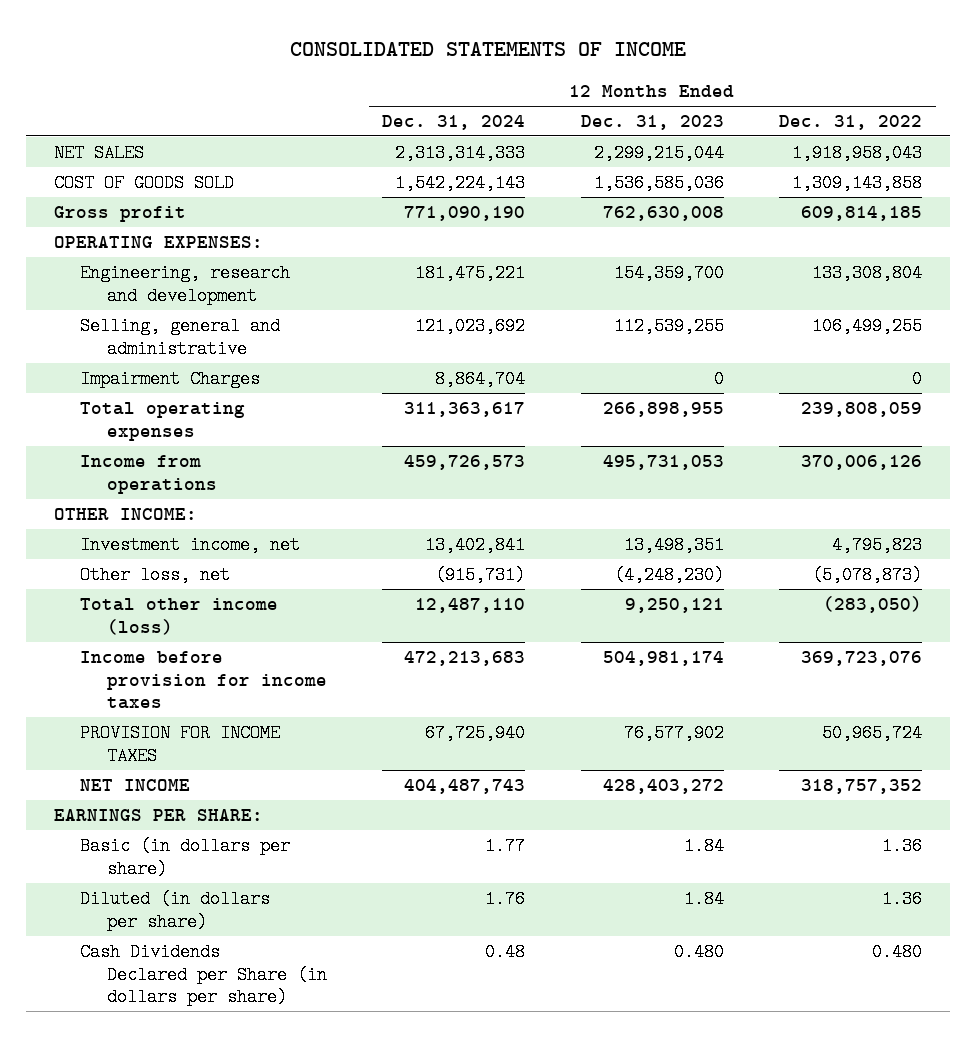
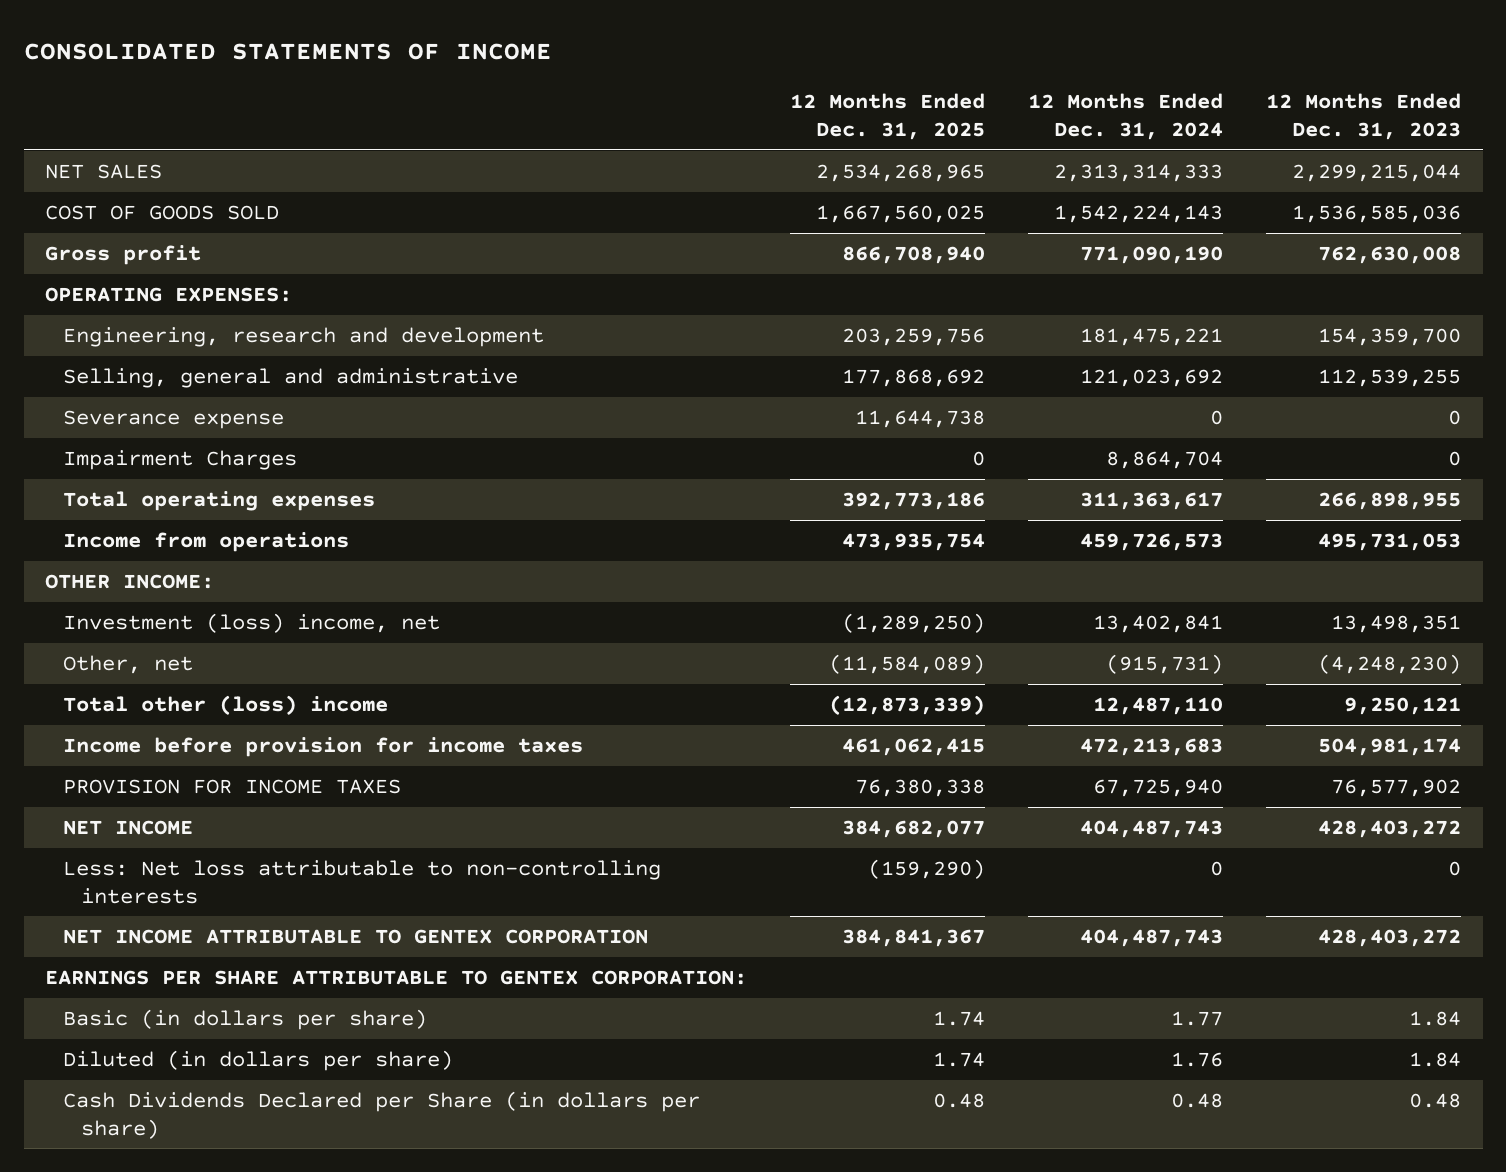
[779,114,923,130] Dec. 31, 2022 -> none
none -> [790,93,986,140] 12 Months Ended Dec. 31, 2025
none -> [63,410,285,430] Severance expense
[80,535,301,554] Investment income, net -> [63,613,441,634] Investment (loss) income, net
[80,565,231,584] Other loss, net -> [63,655,194,675] Other, net
[80,597,279,635] Total other income (loss) -> [63,695,389,716] Total other (loss) income
none -> [63,860,662,904] Less: Net loss attributable to non-controlling interests
none -> [63,929,649,945] NET INCOME ATTRIBUTABLE TO GENTEX CORPORATION
[53,808,263,821] EARNINGS PER SHARE: -> [45,970,748,986] EARNINGS PER SHARE ATTRIBUTABLE TO GENTEX CORPORATION:
[673,942,724,961] 0.480 -> [1409,1093,1462,1109] 0.48

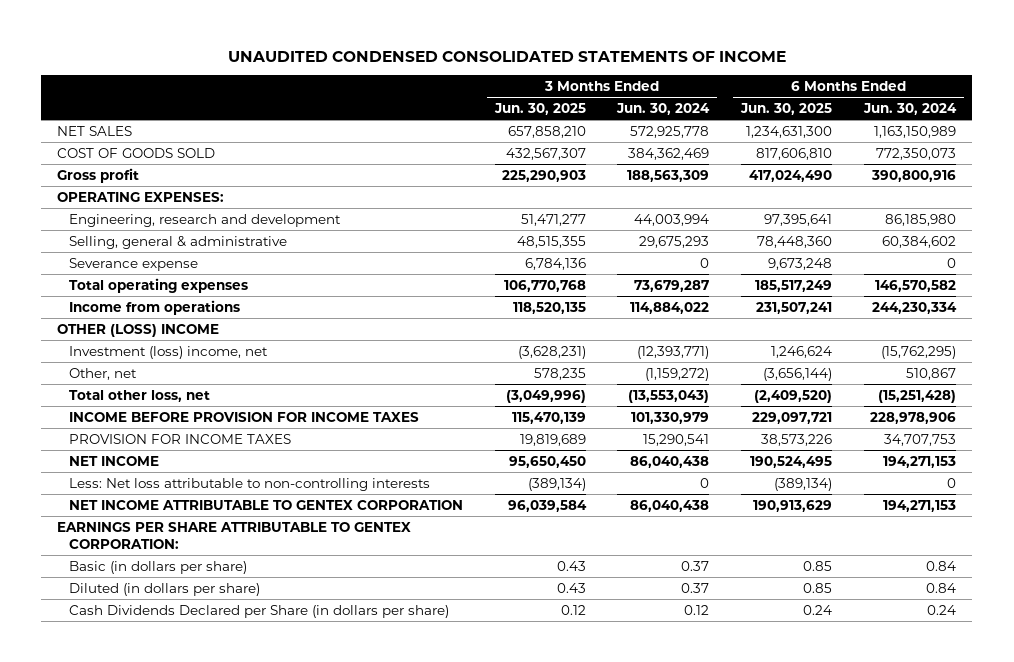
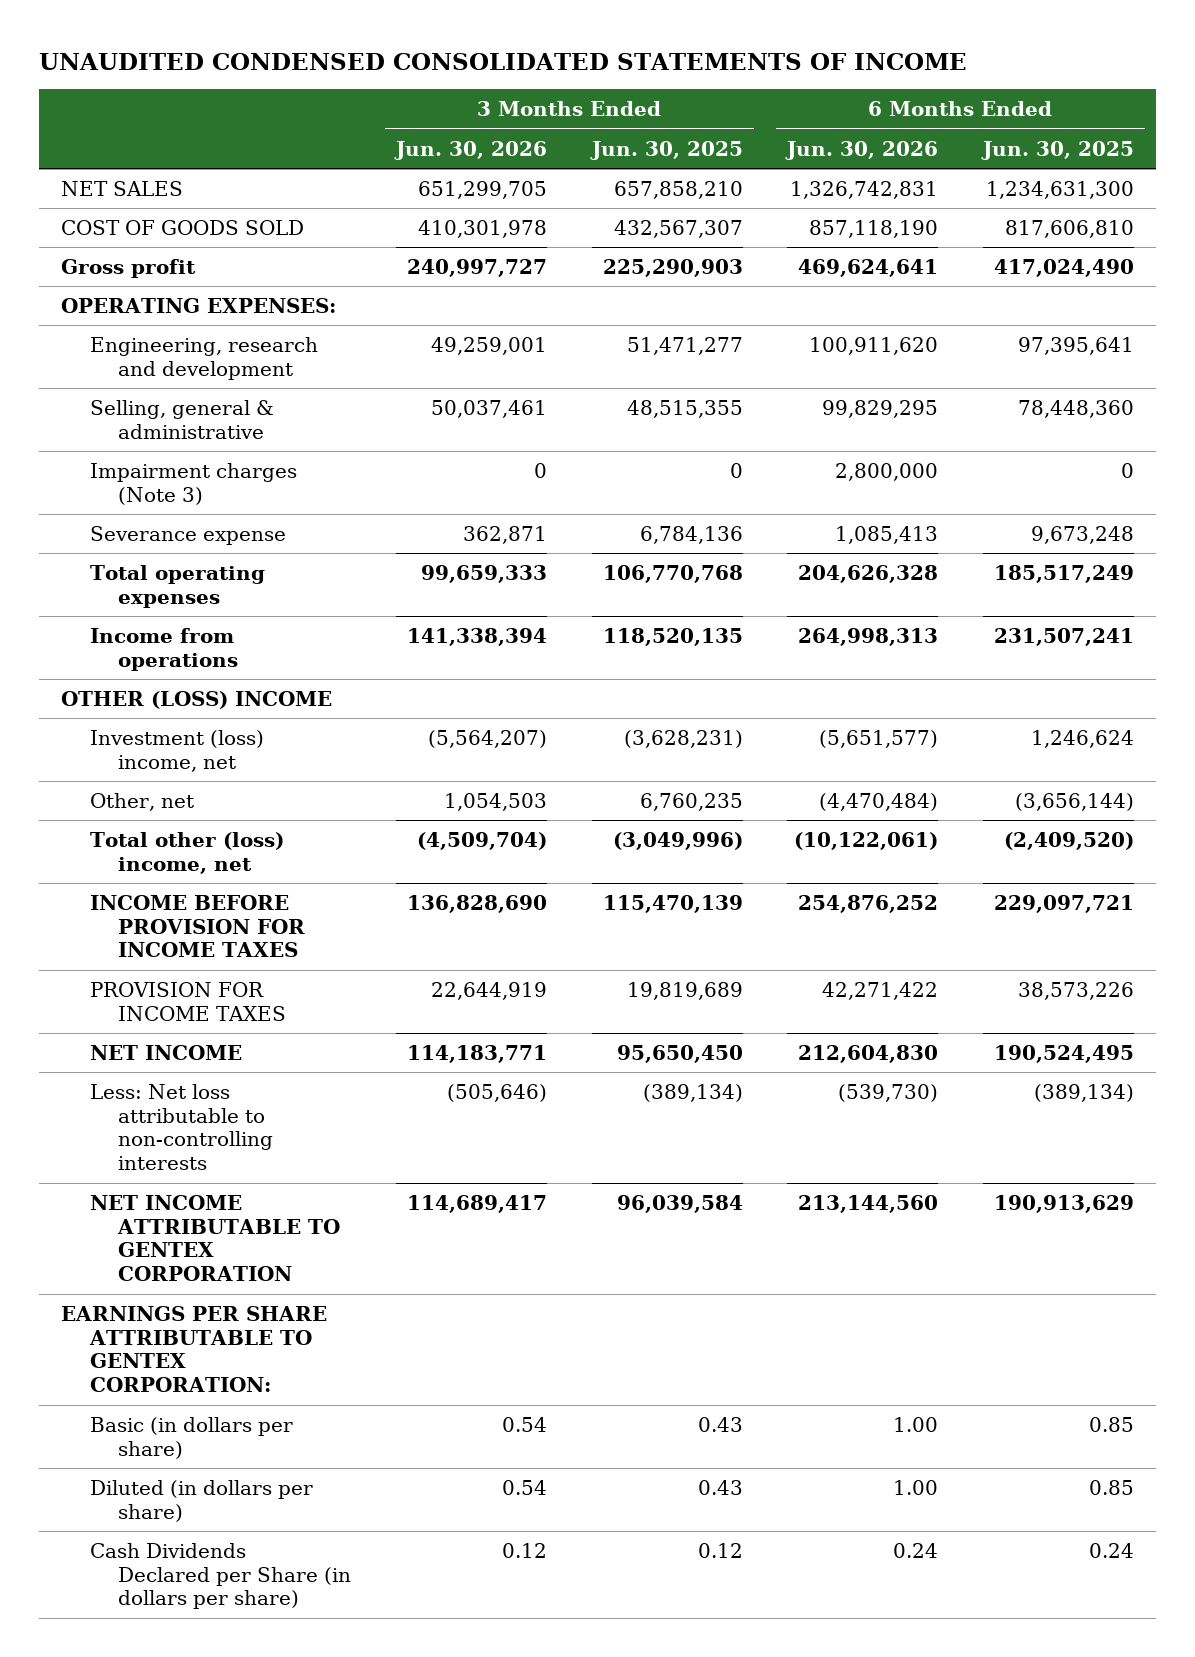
[616,103,711,116] Jun. 30, 2024 -> none
[863,103,958,116] Jun. 30, 2024 -> none
none -> [393,140,547,160] Jun. 30, 2026
none -> [785,140,939,160] Jun. 30, 2026
none -> [89,462,297,505] Impairment charges (Note 3)
[533,367,586,380] 578,235 -> [639,792,743,811] 6,760,235
[68,389,210,402] Total other loss, net -> [89,831,284,874] Total other (loss) income, net

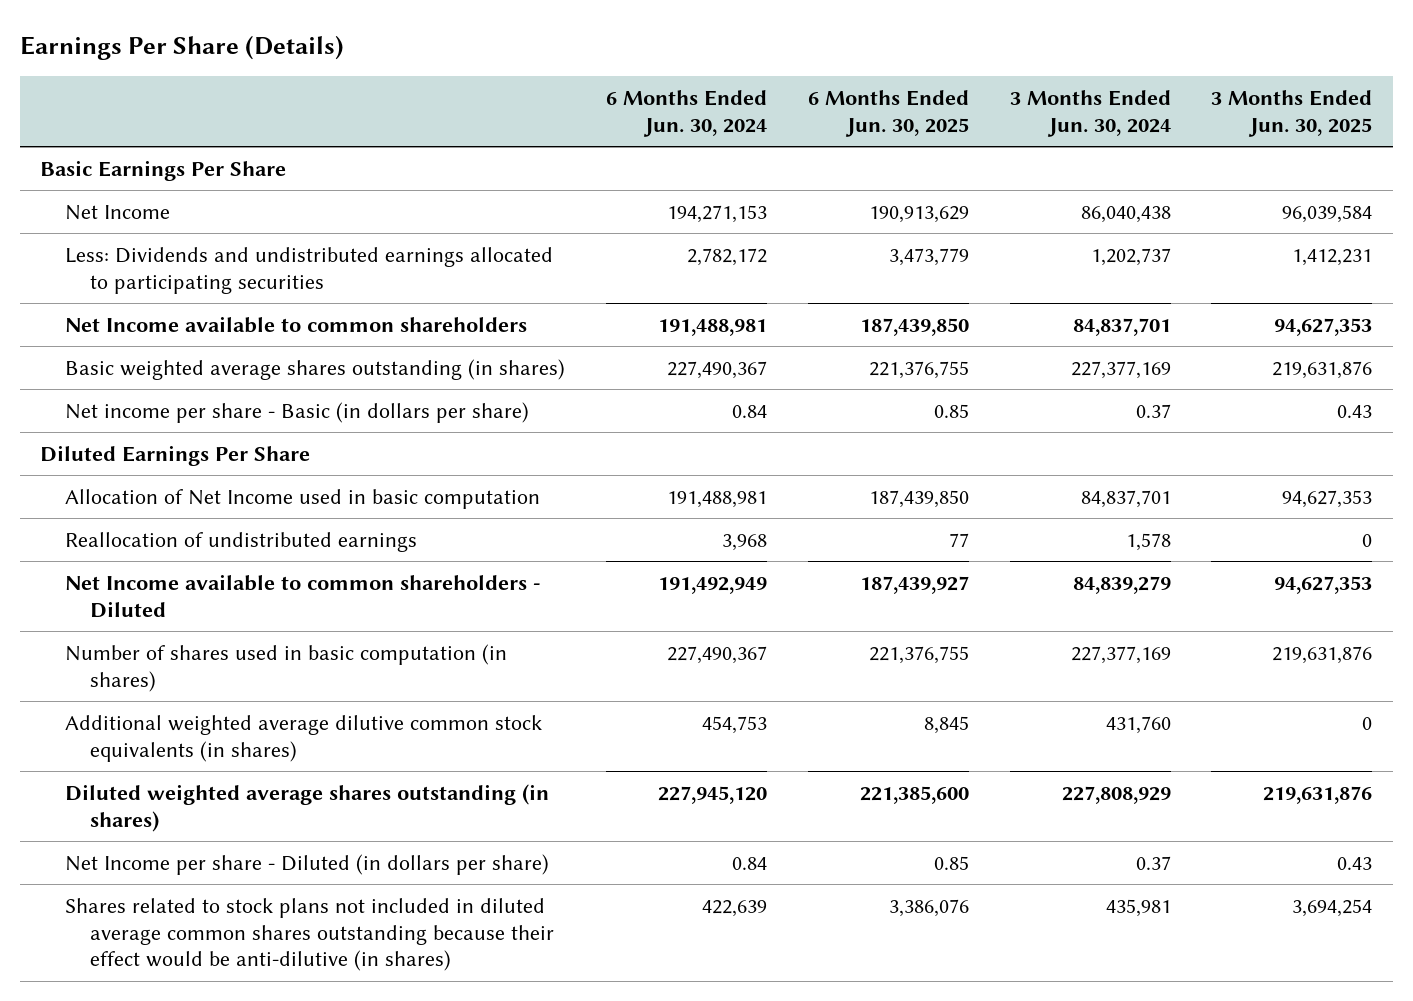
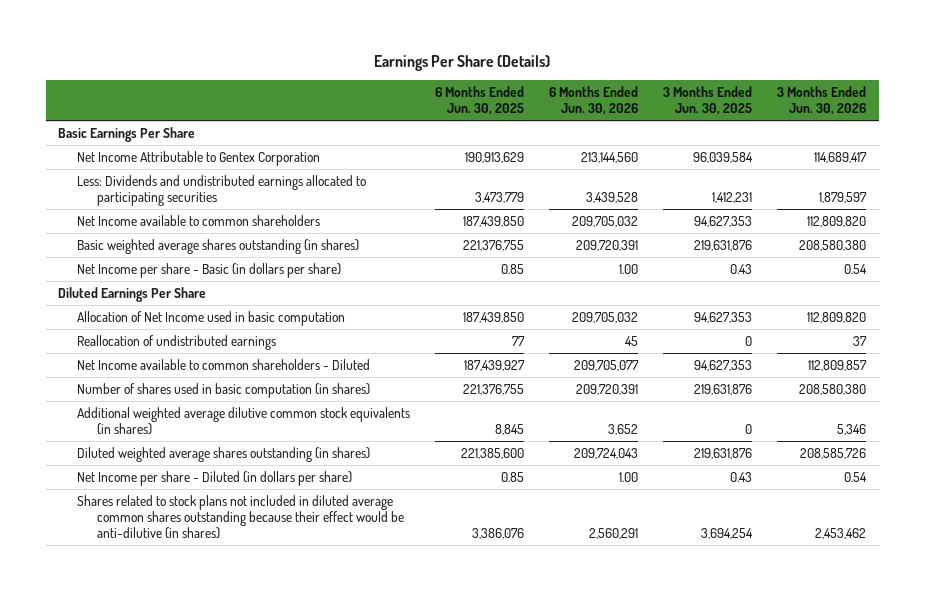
[605,90,767,137] 6 Months Ended Jun. 30, 2024 -> none
[1009,90,1171,137] 3 Months Ended Jun. 30, 2024 -> none
none -> [549,86,639,115] 6 Months Ended Jun. 30, 2026
none -> [777,86,867,115] 3 Months Ended Jun. 30, 2026
[64,204,170,220] Net Income -> [77,150,321,166] Net Income Attributable to Gentex Corporation
[64,401,529,423] Net income per share - Basic (in dollars per share) -> [77,262,342,278] Net Income per share - Basic (in dollars per share)

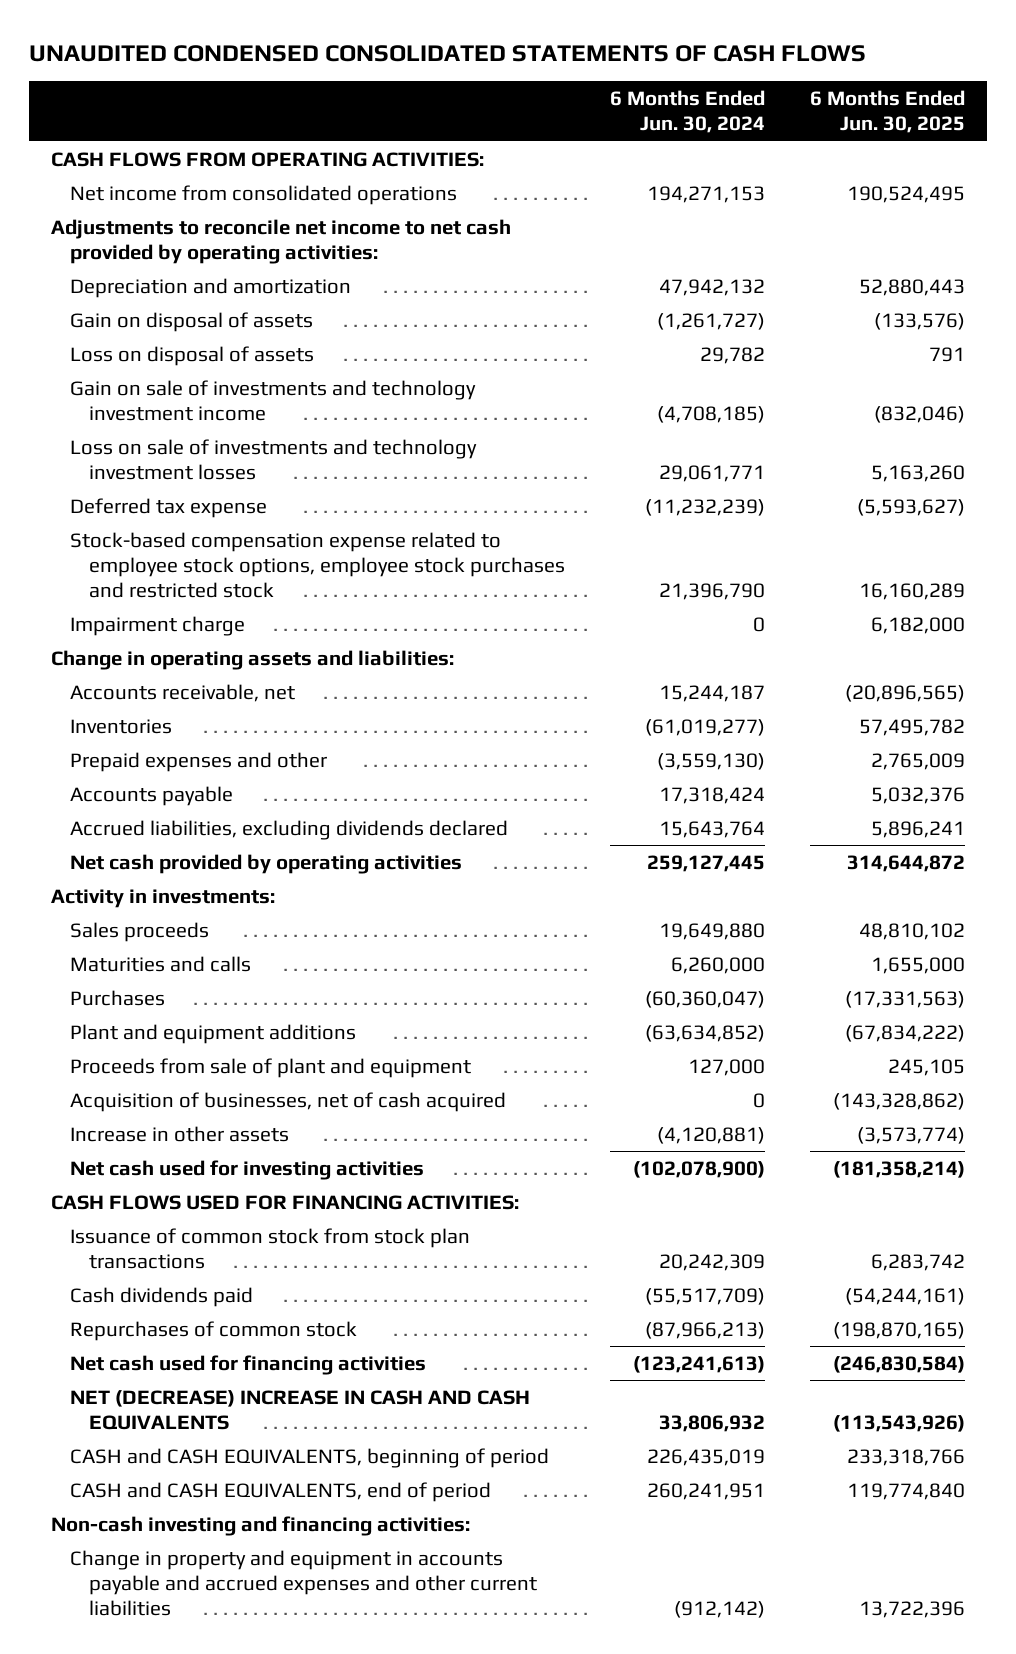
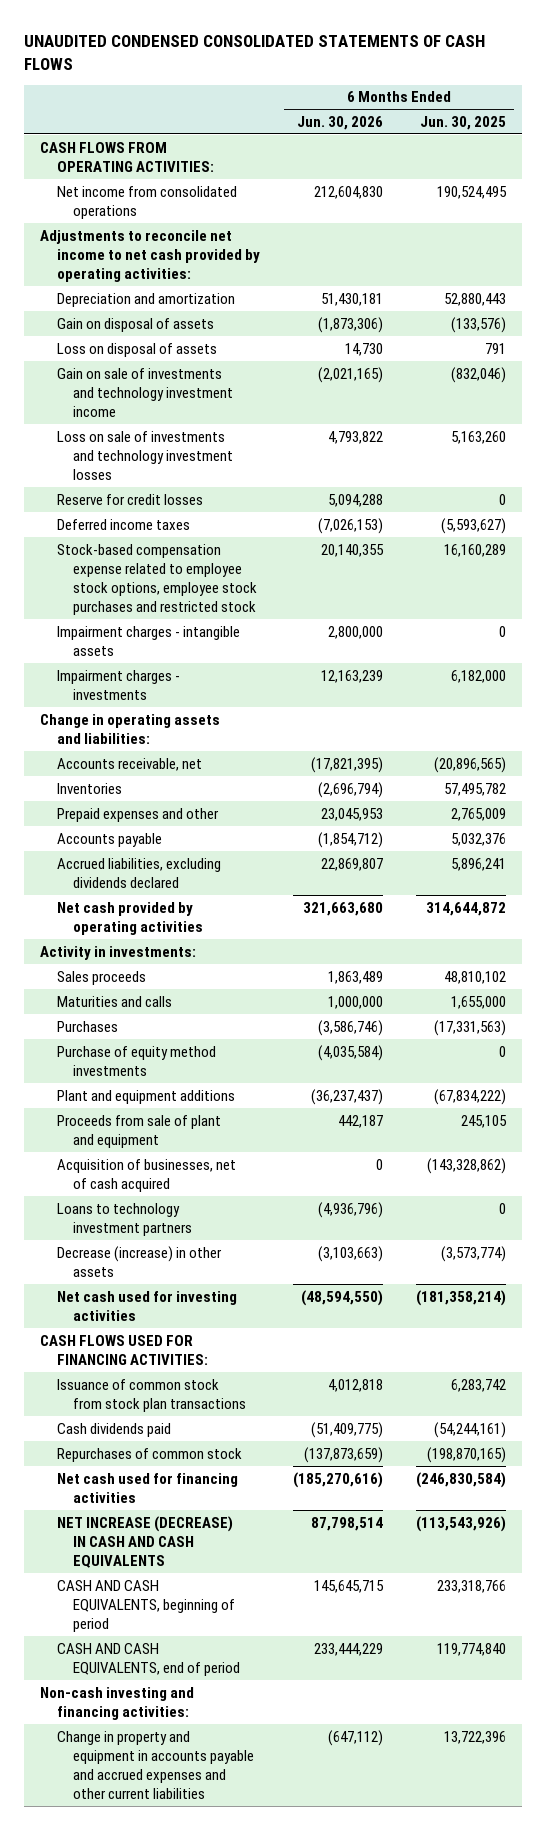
[610,90,766,134] 6 Months Ended Jun. 30, 2024 -> none
none -> [296,115,383,130] Jun. 30, 2026
none -> [56,493,203,505] Reserve for credit losses
[70,497,268,518] Deferred tax expense -> [56,518,190,530] Deferred income taxes
none -> [56,625,240,656] Impairment charges - intangible assets
[70,615,246,636] Impairment charge -> [56,669,180,700] Impairment charges - investments
none -> [56,1045,216,1076] Purchase of equity method investments
none -> [56,1202,193,1236] Loans to technology investment partners
[70,1125,290,1142] Increase in other assets -> [56,1245,222,1277] Decrease (increase) in other assets
[70,1389,531,1430] NET (DECREASE) INCREASE IN CASH AND CASH EQUIVALENTS -> [56,1515,233,1569] NET INCREASE (DECREASE) IN CASH AND CASH EQUIVALENTS
[70,1447,550,1468] CASH and CASH EQUIVALENTS, beginning of period -> [56,1579,236,1633] CASH AND CASH EQUIVALENTS, beginning of period
[70,1481,492,1502] CASH and CASH EQUIVALENTS, end of period -> [56,1642,241,1676] CASH AND CASH EQUIVALENTS, end of period

